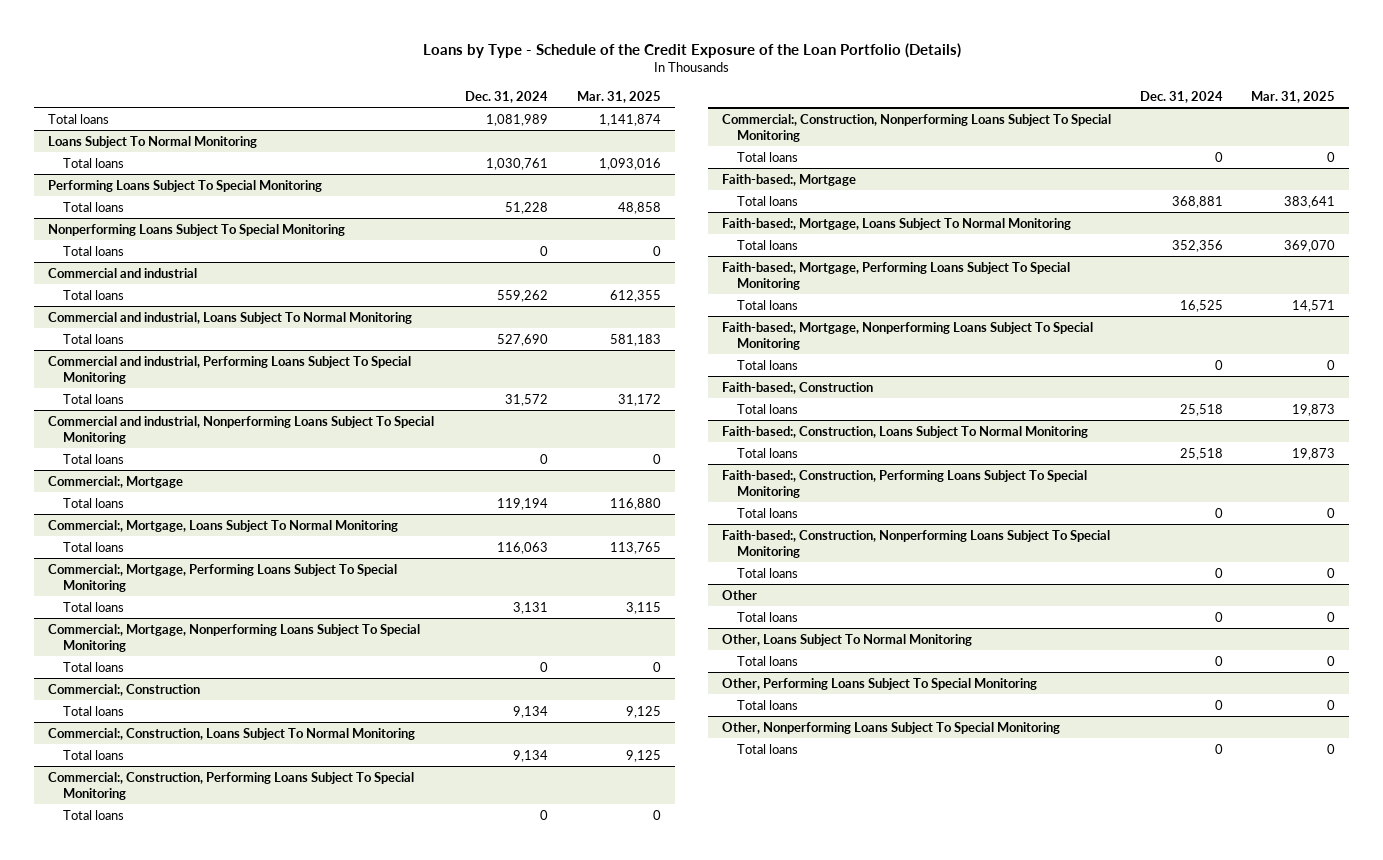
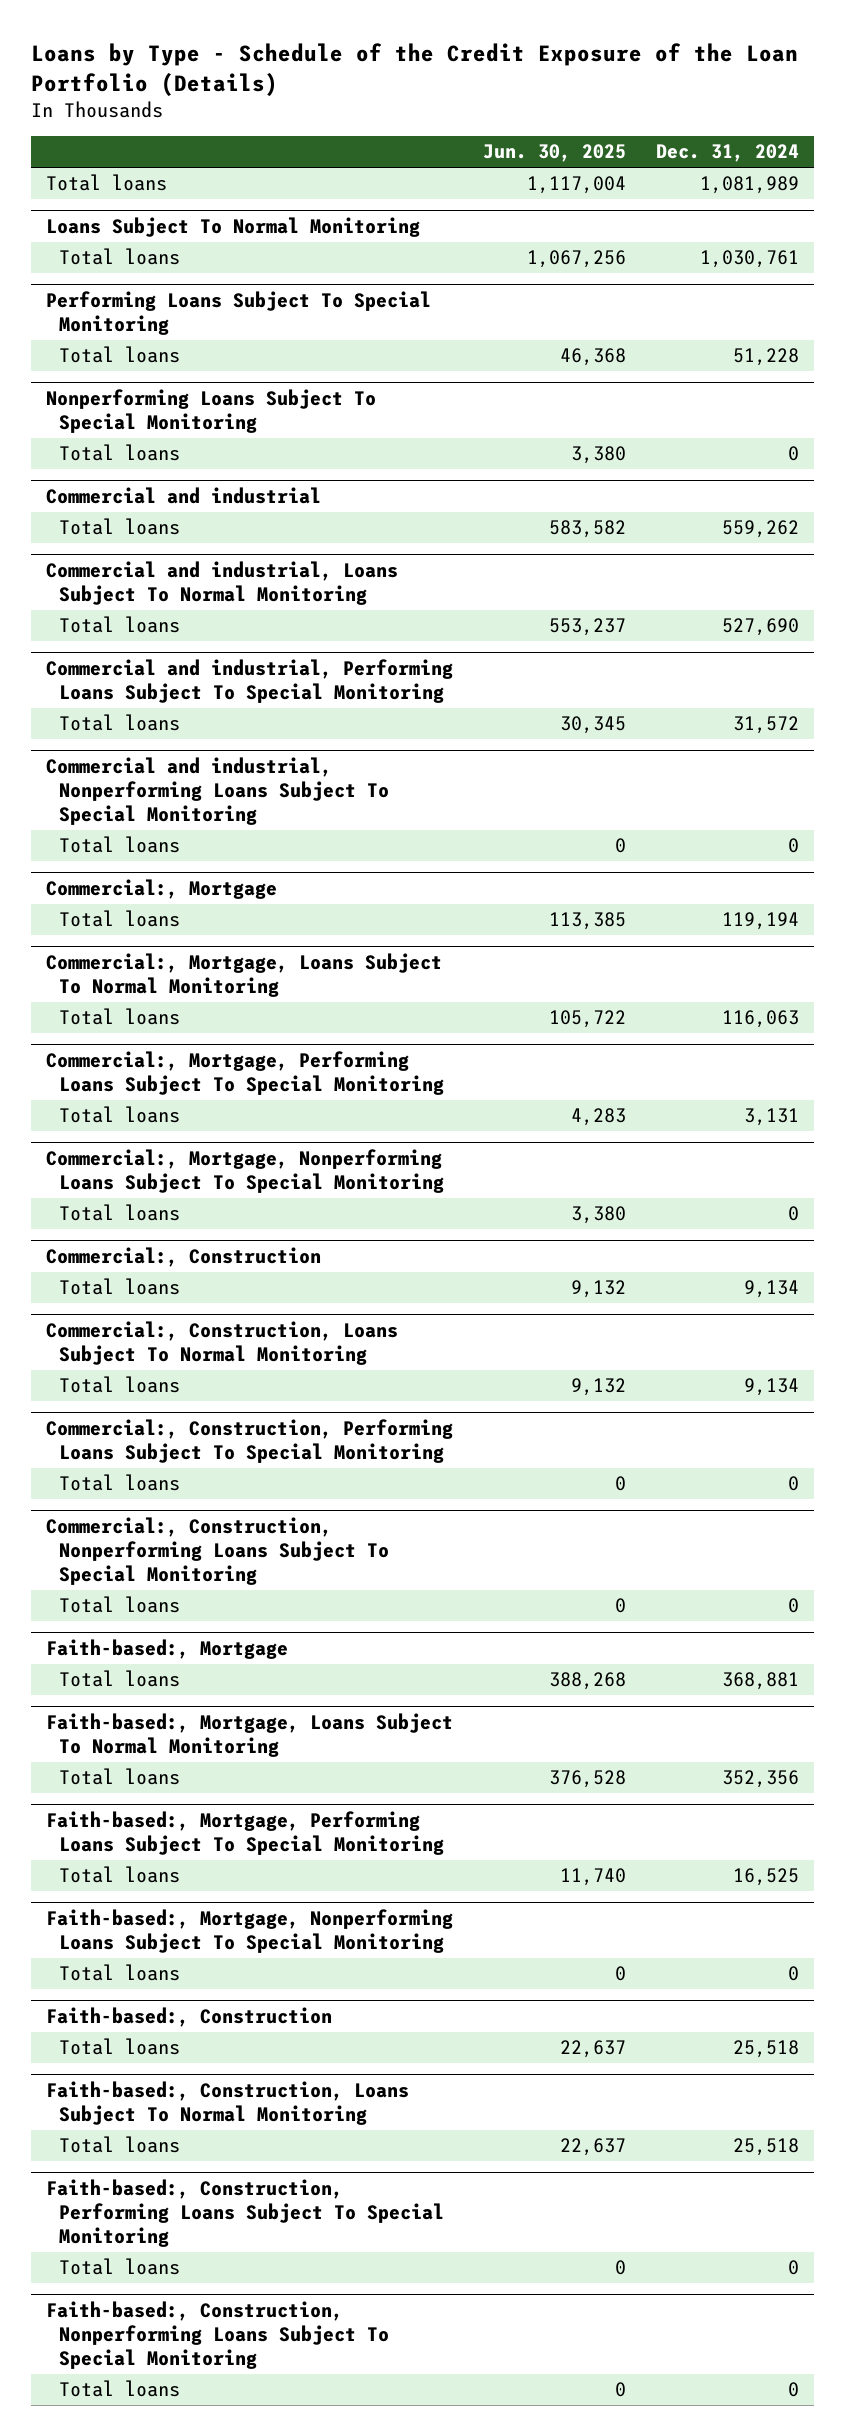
[576,91,661,104] Mar. 31, 2025 -> none
none -> [482,144,626,163] Jun. 30, 2025
[722,589,758,600] Other -> none
[737,611,799,622] Total loans -> none
[722,633,973,646] Other, Loans Subject To Normal Monitoring -> none
[737,655,799,666] Total loans -> none
[722,677,1038,690] Other, Performing Loans Subject To Special Monitoring -> none
[737,699,799,710] Total loans -> none
[722,721,1061,734] Other, Nonperforming Loans Subject To Special Monitoring -> none
[737,743,799,754] Total loans -> none

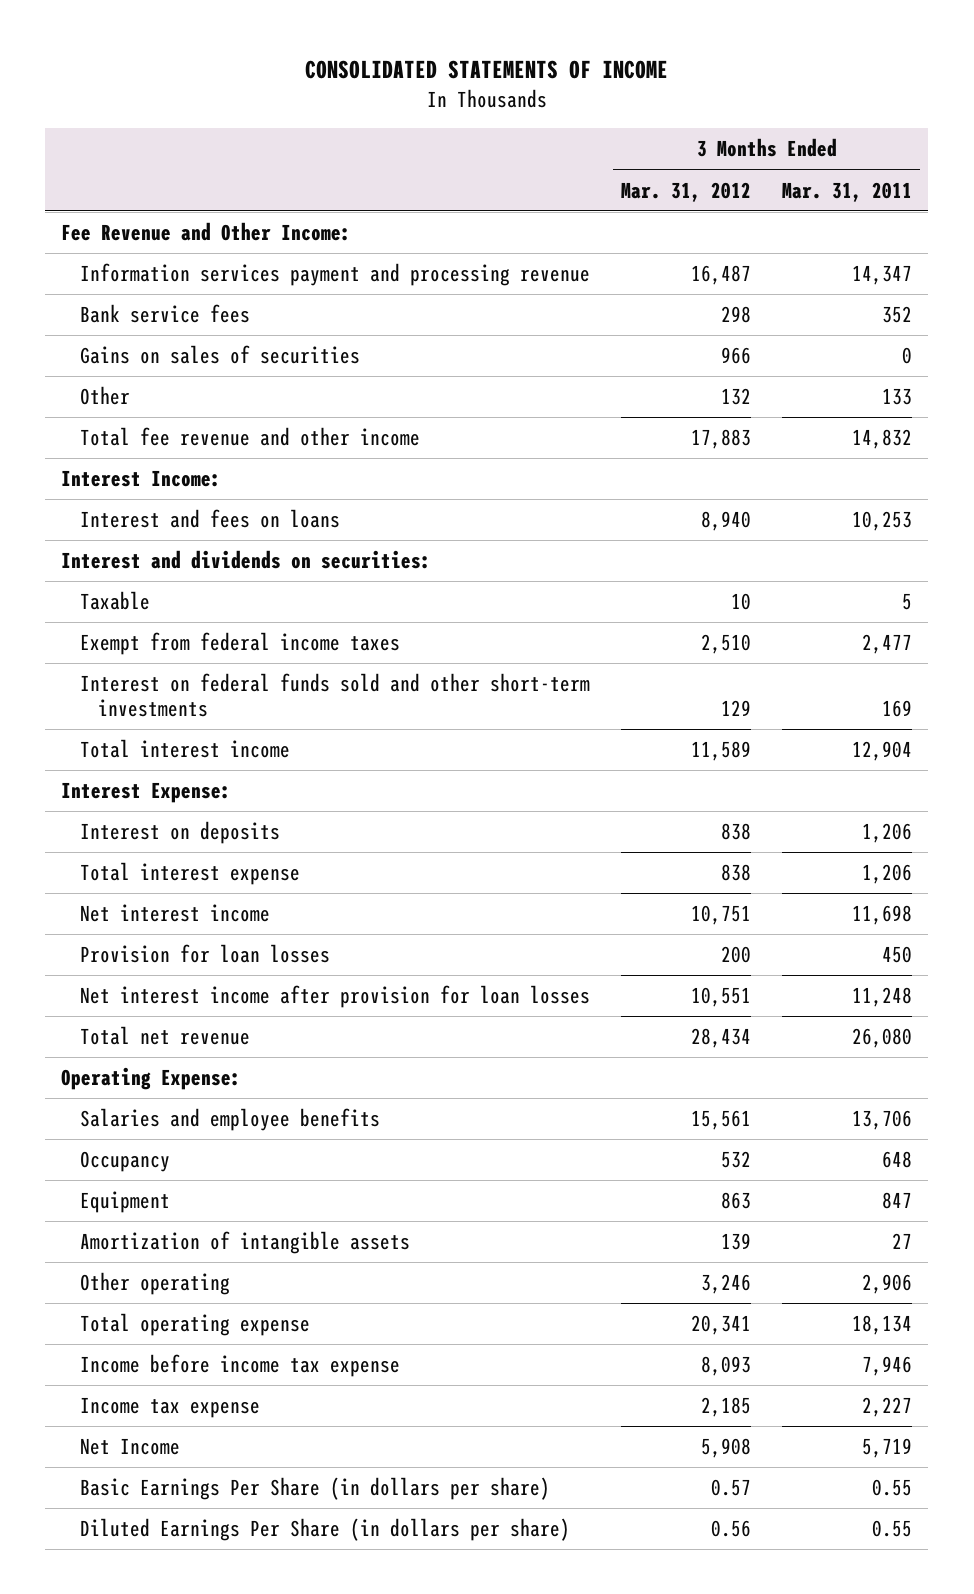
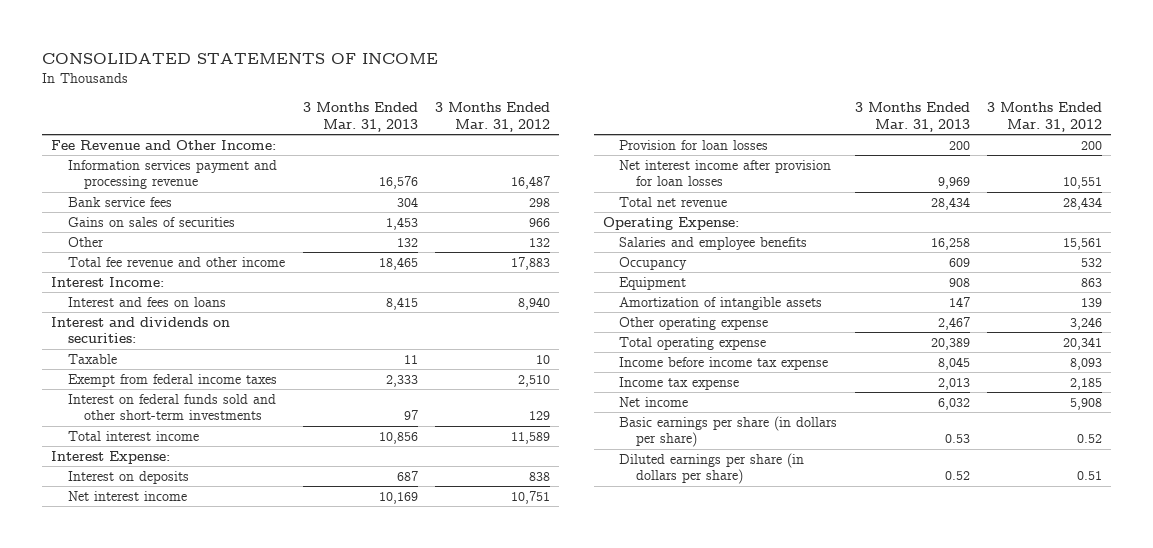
[782,181,913,202] Mar. 31, 2011 -> none
none -> [302,102,418,132] 3 Months Ended Mar. 31, 2013
[79,862,300,886] Total interest expense -> none
[79,1272,230,1296] Other operating -> [619,316,769,330] Other operating expense
[79,1438,180,1456] Net Income -> [619,396,689,407] Net income
[79,1477,550,1501] Basic Earnings Per Share (in dollars per share) -> [619,415,838,448] Basic earnings per share (in dollars per share)
[711,1479,752,1497] 0.57 -> [1076,434,1102,444] 0.52
[79,1518,570,1542] Diluted Earnings Per Share (in dollars per share) -> [619,452,805,485] Diluted earnings per share (in dollars per share)
[711,1520,752,1538] 0.56 -> [1076,471,1102,481] 0.51

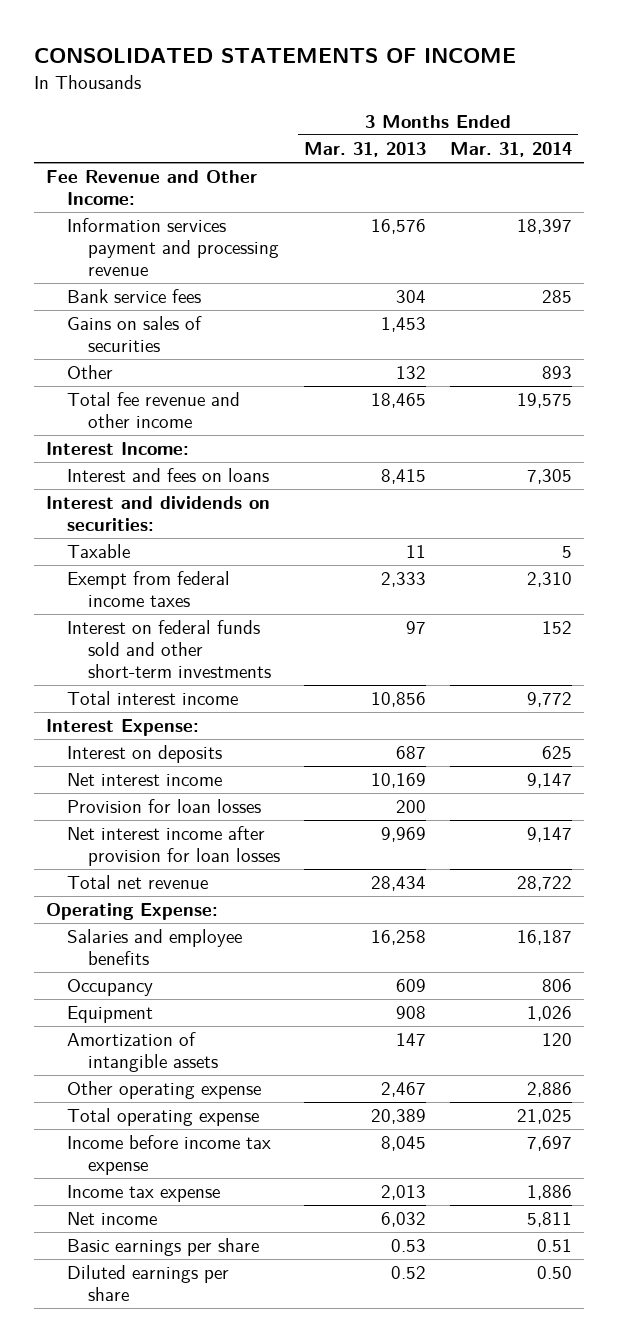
[435,102,551,132] 3 Months Ended Mar. 31, 2012 -> none
none -> [449,142,572,158] Mar. 31, 2014
[619,415,838,448] Basic earnings per share (in dollars per share) -> [66,1238,259,1257] Basic earnings per share
[619,452,805,485] Diluted earnings per share (in dollars per share) -> [66,1265,229,1302] Diluted earnings per share

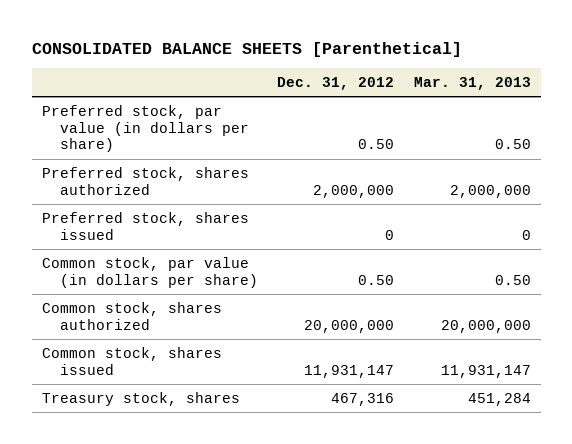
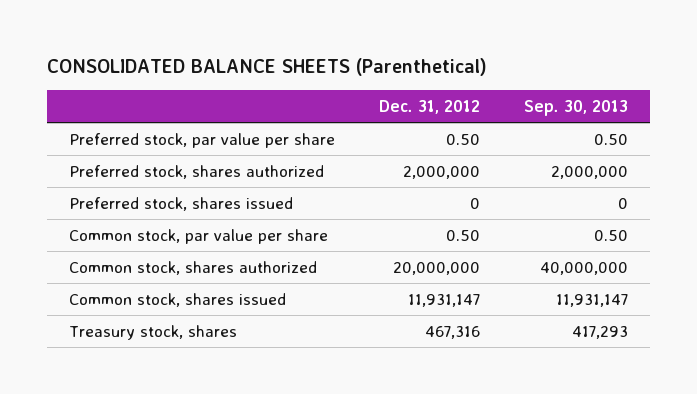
[31,41,462,57] CONSOLIDATED BALANCE SHEETS [Parenthetical] -> [46,57,487,76] CONSOLIDATED BALANCE SHEETS (Parenthetical)
[413,76,531,90] Mar. 31, 2013 -> none
none -> [523,99,628,116] Sep. 30, 2013
[41,104,249,153] Preferred stock, par value (in dollars per share) -> [68,132,335,148] Preferred stock, par value per share
[41,256,258,288] Common stock, par value (in dollars per share) -> [68,228,328,244] Common stock, par value per share

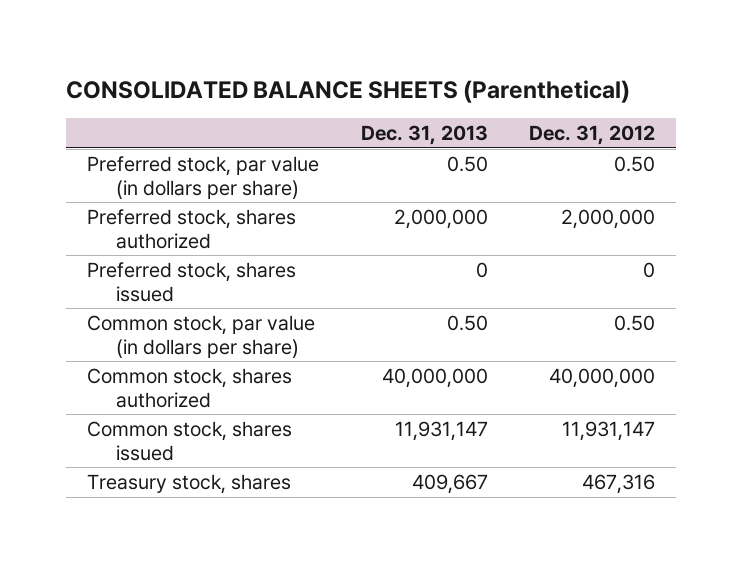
[523,99,628,116] Sep. 30, 2013 -> none
none -> [360,125,488,146] Dec. 31, 2013
[68,132,335,148] Preferred stock, par value per share -> [87,156,320,199] Preferred stock, par value (in dollars per share)
[68,228,328,244] Common stock, par value per share -> [87,315,316,358] Common stock, par value (in dollars per share)
[392,261,480,275] 20,000,000 -> [549,368,656,389] 40,000,000

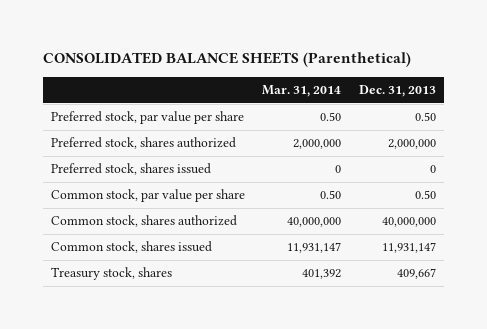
[529,125,656,146] Dec. 31, 2012 -> none
none -> [262,85,342,98] Mar. 31, 2014
[87,156,320,199] Preferred stock, par value (in dollars per share) -> [51,111,245,125] Preferred stock, par value per share
[87,315,316,358] Common stock, par value (in dollars per share) -> [51,189,246,203] Common stock, par value per share

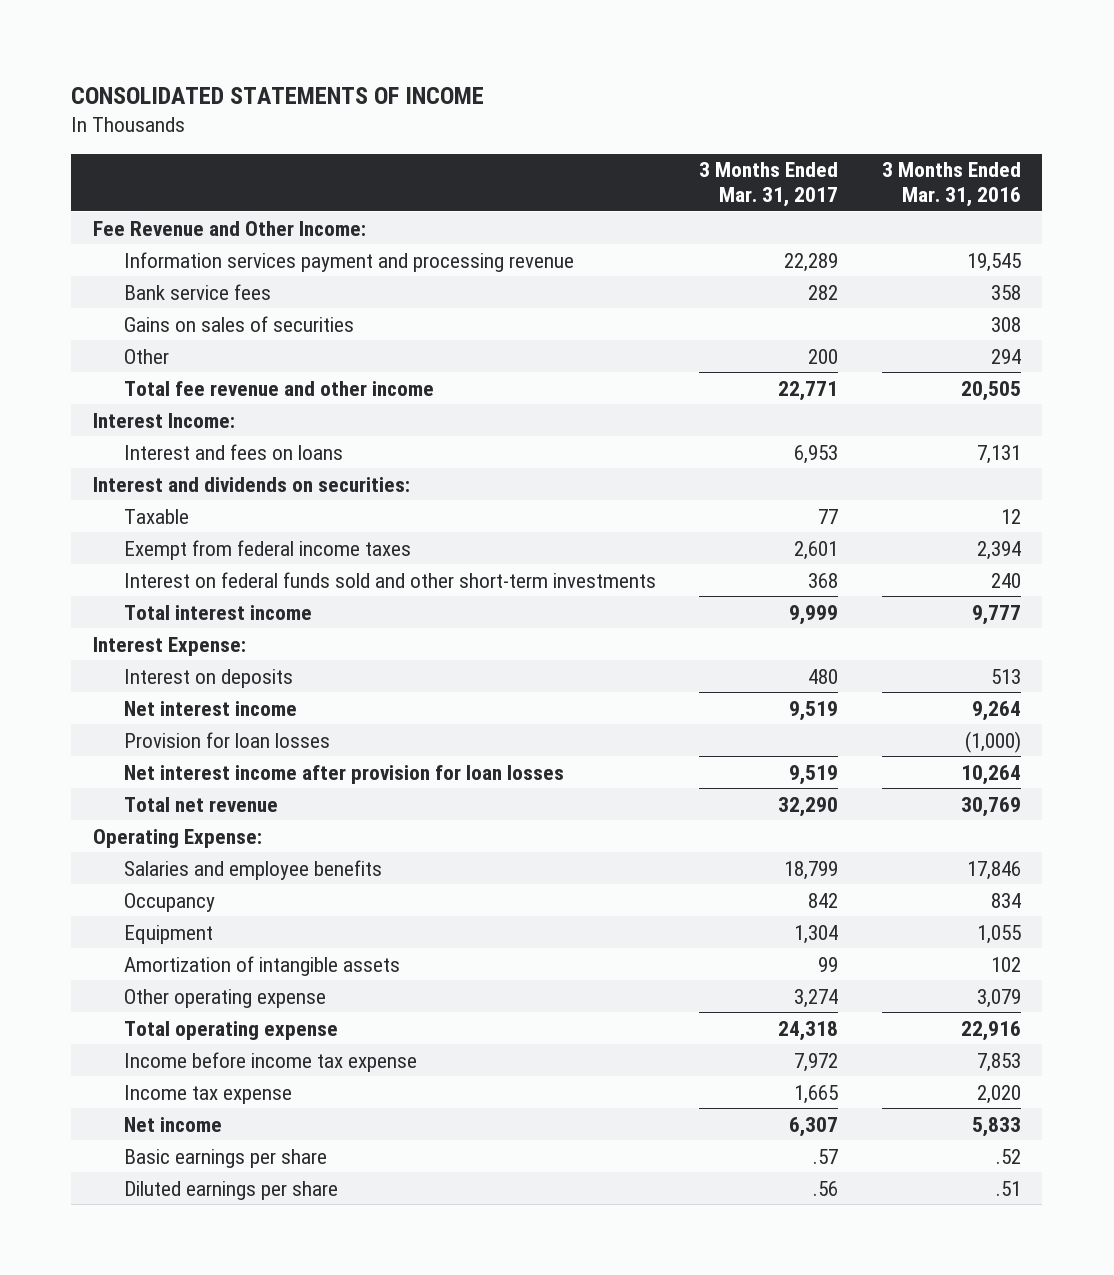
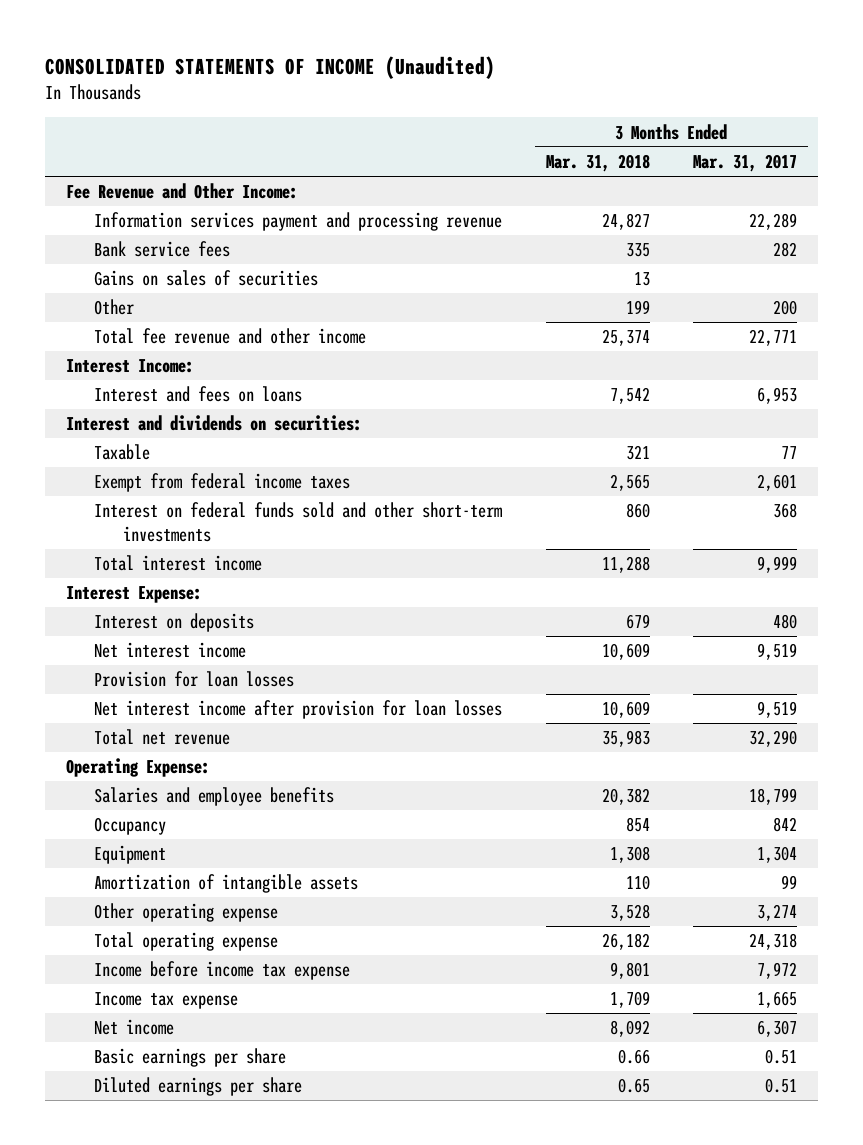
[71,87,485,105] CONSOLIDATED STATEMENTS OF INCOME -> [44,55,495,79] CONSOLIDATED STATEMENTS OF INCOME (Unaudited)
[881,162,1021,208] 3 Months Ended Mar. 31, 2016 -> none
none -> [545,154,650,173] Mar. 31, 2018
[813,1148,839,1164] .57 -> [764,1049,797,1065] 0.51
[813,1180,839,1196] .56 -> [764,1078,797,1094] 0.51

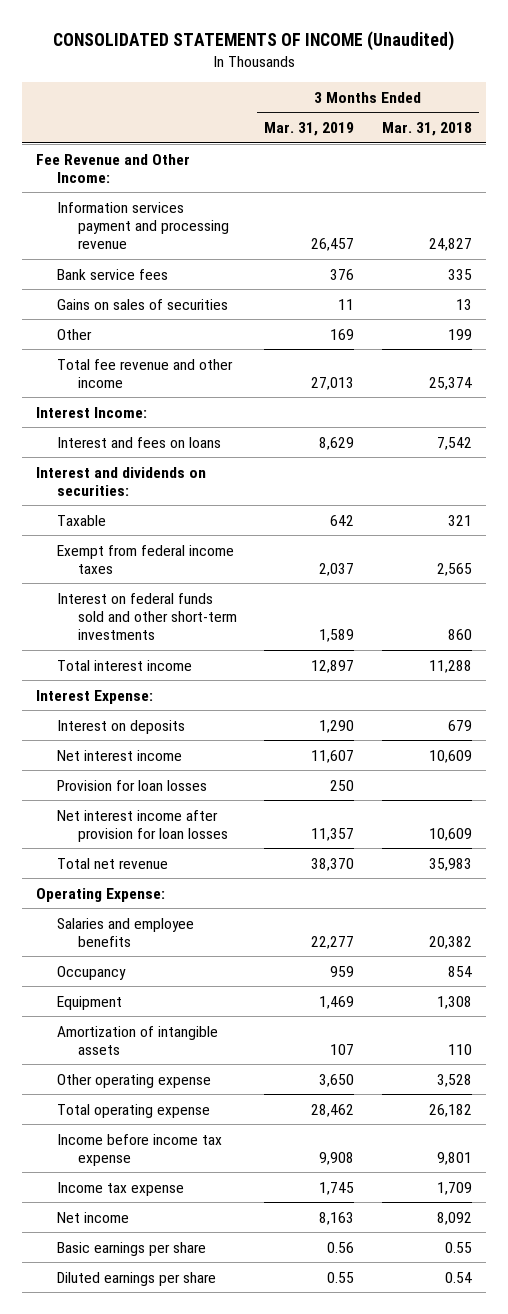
[692,154,797,173] Mar. 31, 2017 -> none
none -> [264,121,355,136] Mar. 31, 2019
[617,1049,650,1065] 0.66 -> [444,1241,472,1253] 0.55
[617,1078,650,1094] 0.65 -> [444,1271,472,1283] 0.54

